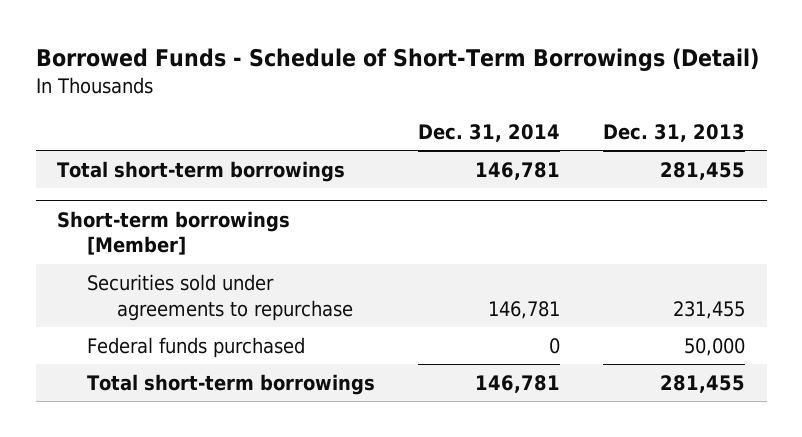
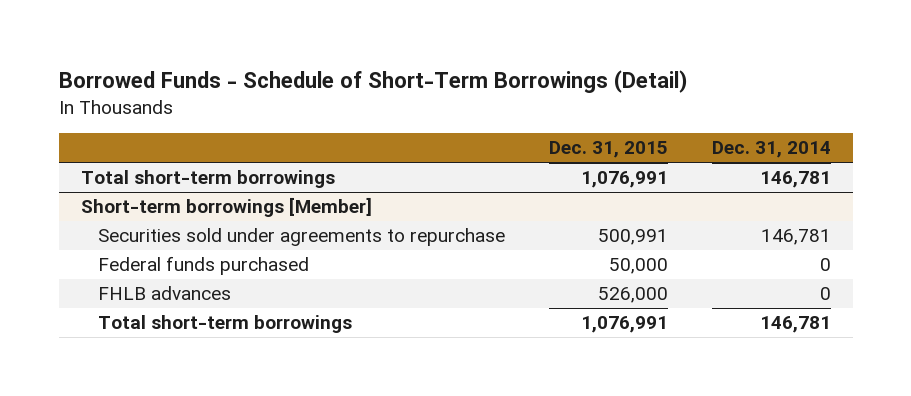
[603,123,746,142] Dec. 31, 2013 -> none
none -> [548,141,668,159] Dec. 31, 2015
none -> [98,286,232,301] FHLB advances

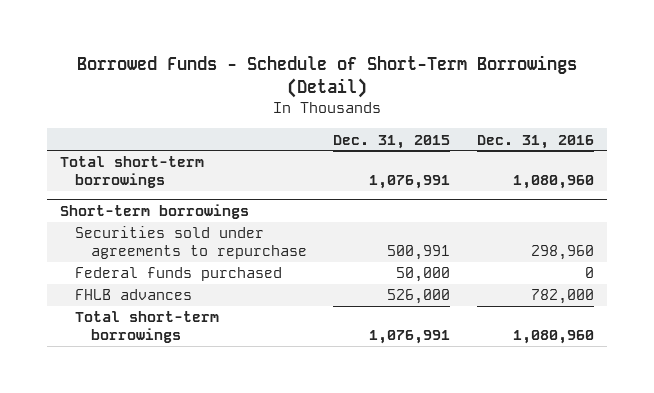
[711,141,831,159] Dec. 31, 2014 -> none
none -> [476,134,594,149] Dec. 31, 2016
[80,197,372,218] Short-term borrowings [Member] -> [60,204,250,220] Short-term borrowings

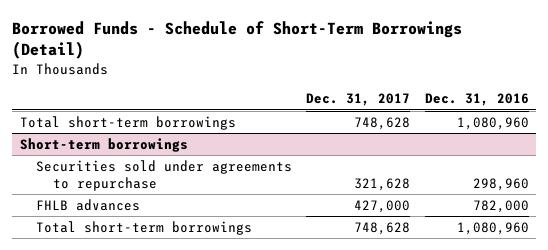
[333,134,451,149] Dec. 31, 2015 -> none
none -> [306,93,411,107] Dec. 31, 2017
[75,267,283,282] Federal funds purchased -> none

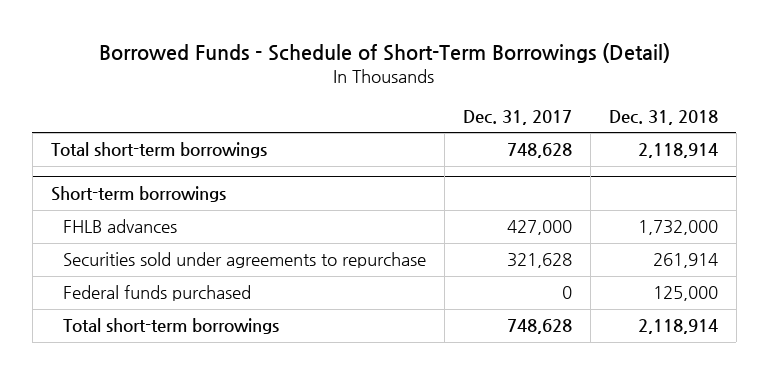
[424,93,529,107] Dec. 31, 2016 -> none
none -> [608,109,718,125] Dec. 31, 2018
[36,160,293,191] Securities sold under agreements to repurchase -> [63,252,427,269] Securities sold under agreements to repurchase
none -> [63,285,252,302] Federal funds purchased

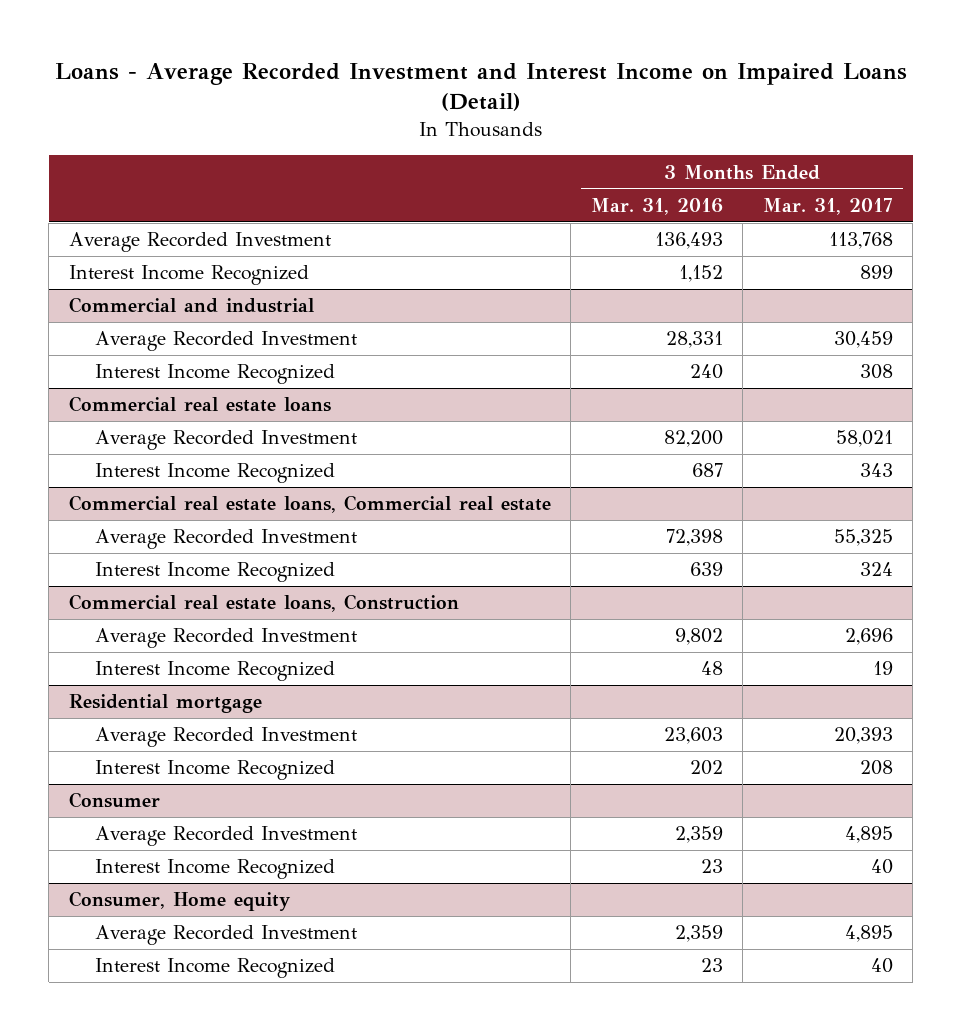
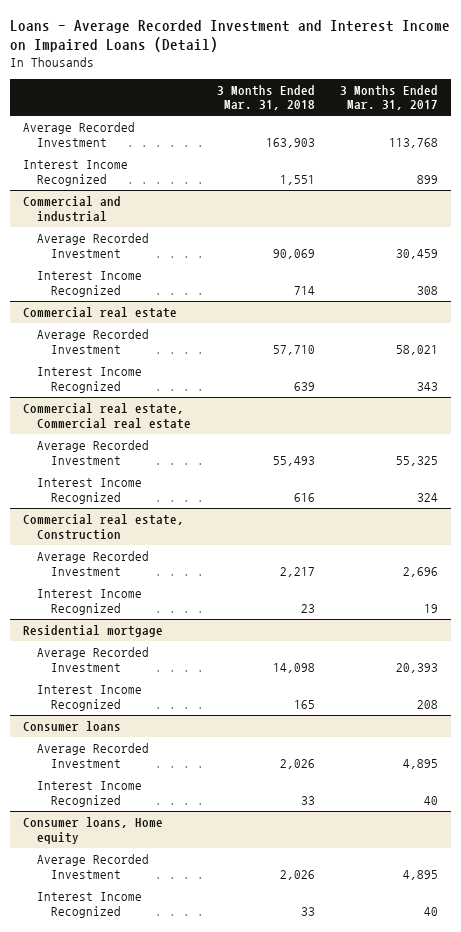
[590,197,723,215] Mar. 31, 2016 -> none
none -> [216,84,315,111] 3 Months Ended Mar. 31, 2018
[68,396,331,413] Commercial real estate loans -> [22,306,177,318] Commercial real estate
[68,495,551,514] Commercial real estate loans, Commercial real estate -> [22,402,192,429] Commercial real estate, Commercial real estate
[68,594,459,613] Commercial real estate loans, Construction -> [22,513,184,540] Commercial real estate, Construction
[68,792,160,809] Consumer -> [22,720,121,731] Consumer loans
[68,891,291,912] Consumer, Home equity -> [22,816,163,844] Consumer loans, Home equity

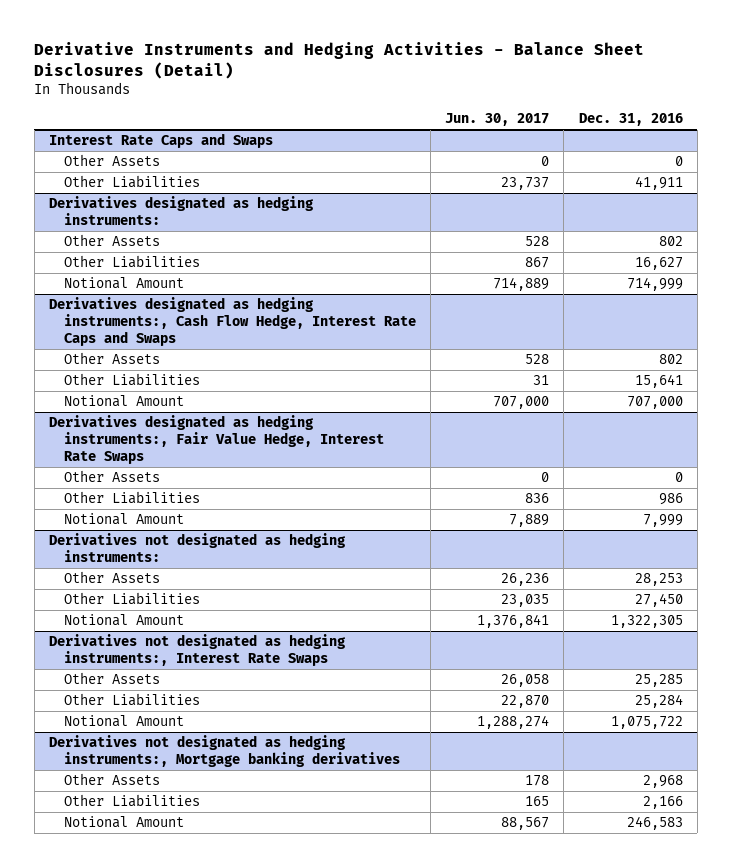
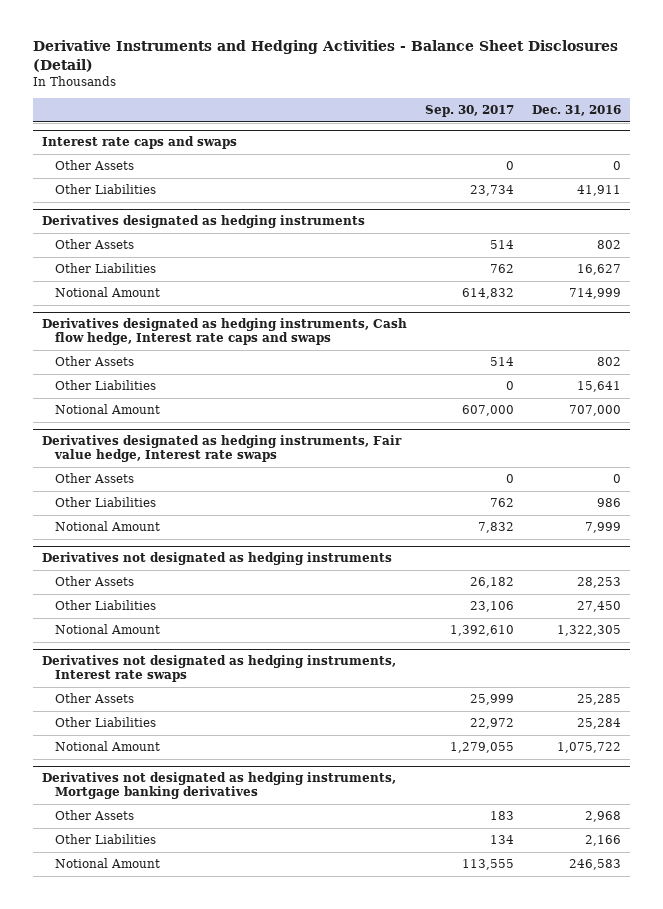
[445,113,550,127] Jun. 30, 2017 -> none
none -> [424,105,514,118] Sep. 30, 2017
[49,133,274,149] Interest Rate Caps and Swaps -> [41,136,237,150] Interest rate caps and swaps
[49,196,315,226] Derivatives designated as hedging instruments: -> [41,215,365,229] Derivatives designated as hedging instruments
[49,297,417,347] Derivatives designated as hedging instruments:, Cash Flow Hedge, Interest Rate Caps and Swaps -> [41,318,407,346] Derivatives designated as hedging instruments, Cash flow hedge, Interest rate caps and swaps
[49,415,385,465] Derivatives designated as hedging instruments:, Fair Value Hedge, Interest Rate Swaps -> [41,435,402,463] Derivatives designated as hedging instruments, Fair value hedge, Interest rate swaps
[49,533,347,563] Derivatives not designated as hedging instruments: -> [41,552,392,566] Derivatives not designated as hedging instruments
[49,634,347,667] Derivatives not designated as hedging instruments:, Interest Rate Swaps -> [41,655,396,683] Derivatives not designated as hedging instruments, Interest rate swaps
[49,735,401,768] Derivatives not designated as hedging instruments:, Mortgage banking derivatives -> [41,772,396,800] Derivatives not designated as hedging instruments, Mortgage banking derivatives

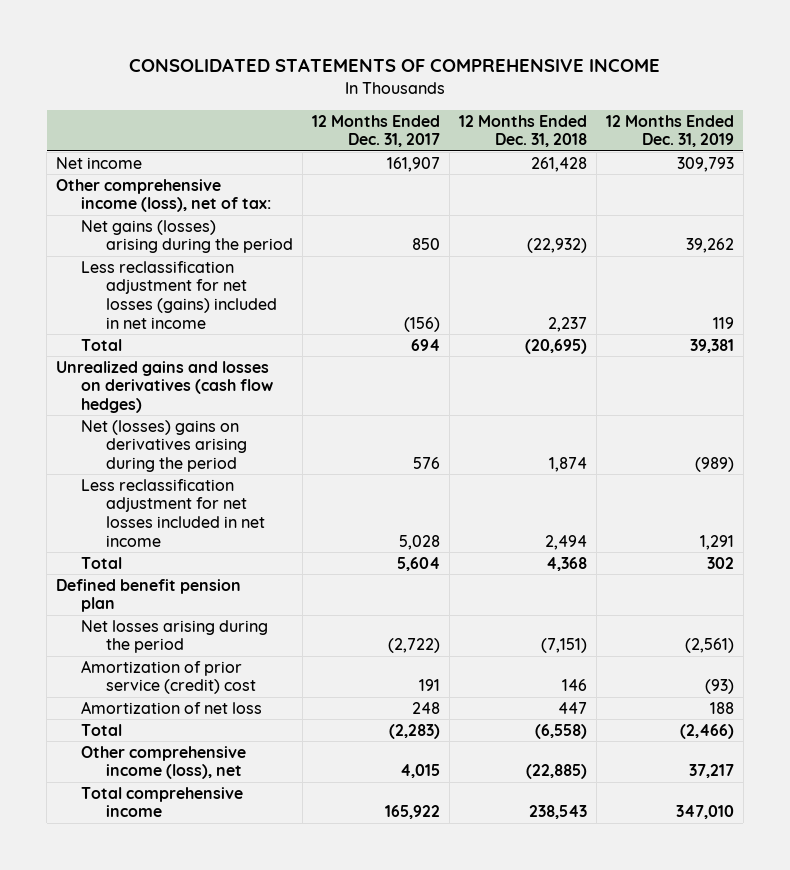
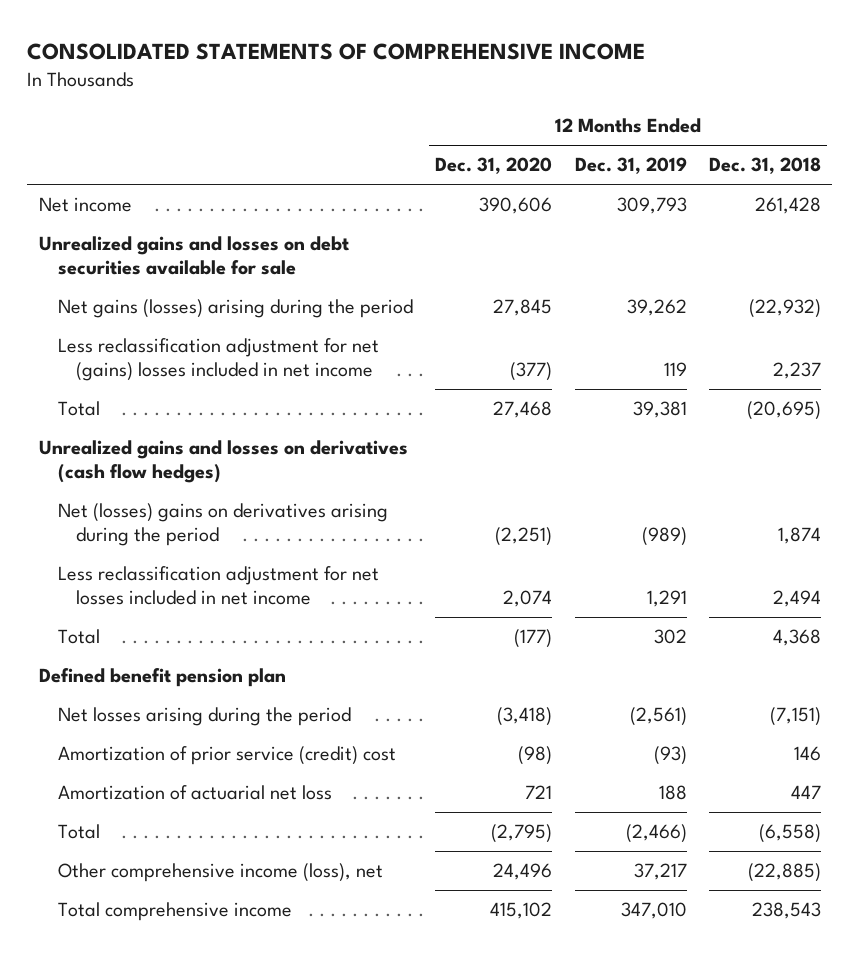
[312,114,441,148] 12 Months Ended Dec. 31, 2017 -> none
none -> [435,157,553,175] Dec. 31, 2020
[56,178,272,213] Other comprehensive income (loss), net of tax: -> [38,236,349,276] Unrealized gains and losses on debt securities available for sale
[81,260,278,329] Less reclassification adjustment for net losses (gains) included in net income -> [57,338,379,382] Less reclassification adjustment for net (gains) losses included in net income
[81,700,263,714] Amortization of net loss -> [57,785,332,801] Amortization of actuarial net loss

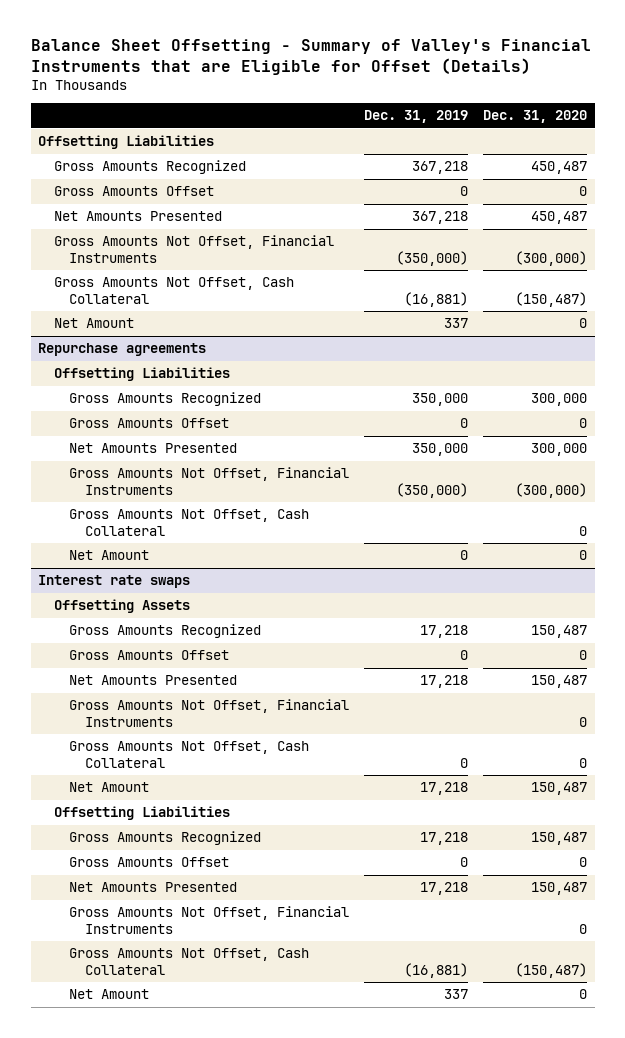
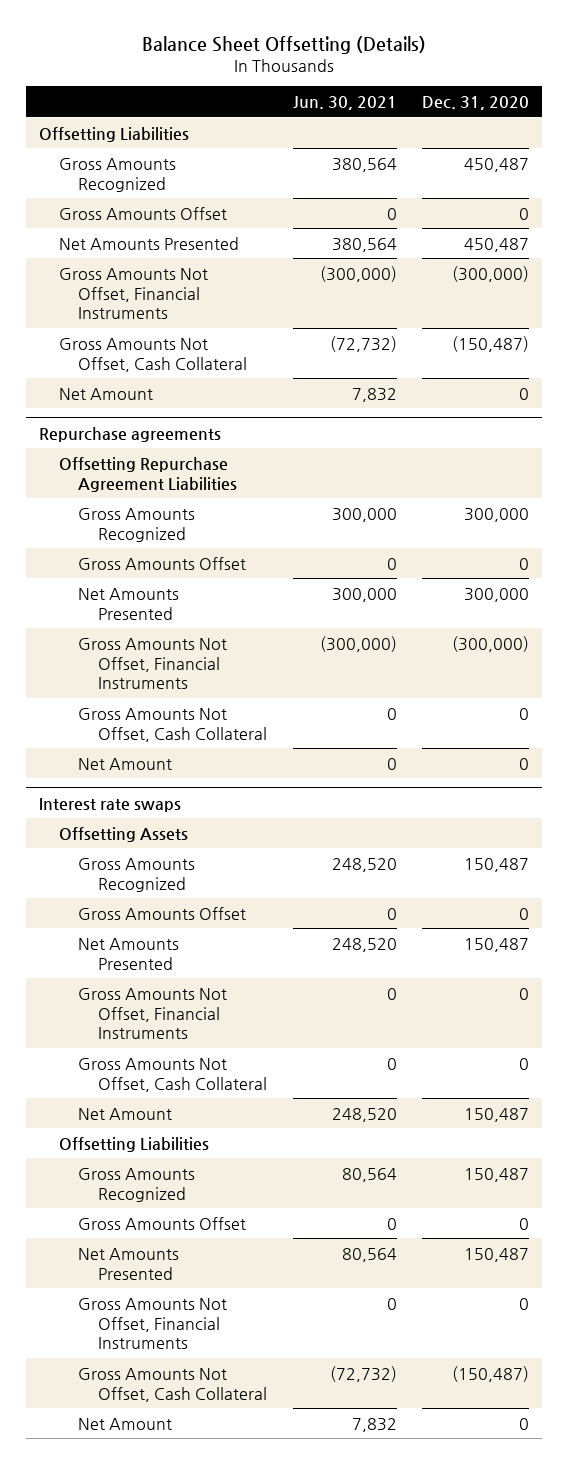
[30,39,591,75] Balance Sheet Offsetting - Summary of Valley's Financial Instruments that are Eligible for Offset (Details) -> [142,36,427,55] Balance Sheet Offsetting (Details)
[364,110,469,124] Dec. 31, 2019 -> none
none -> [292,96,397,111] Jun. 30, 2021
[53,367,230,382] Offsetting Liabilities -> [58,456,238,492] Offsetting Repurchase Agreement Liabilities

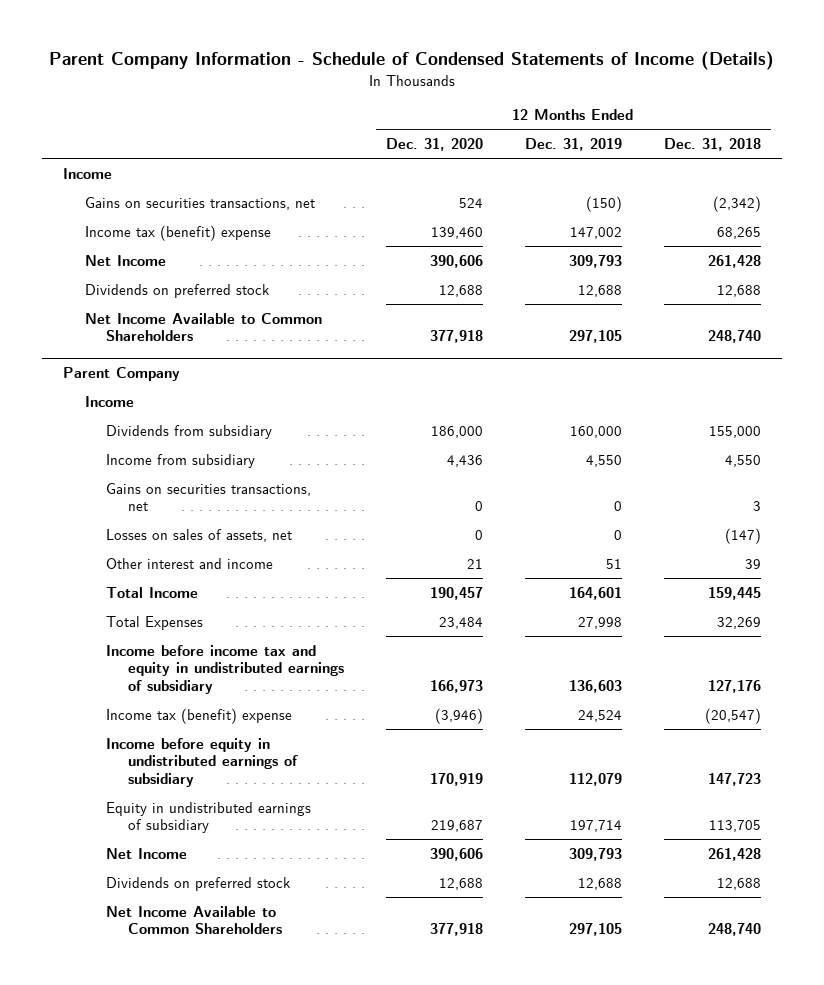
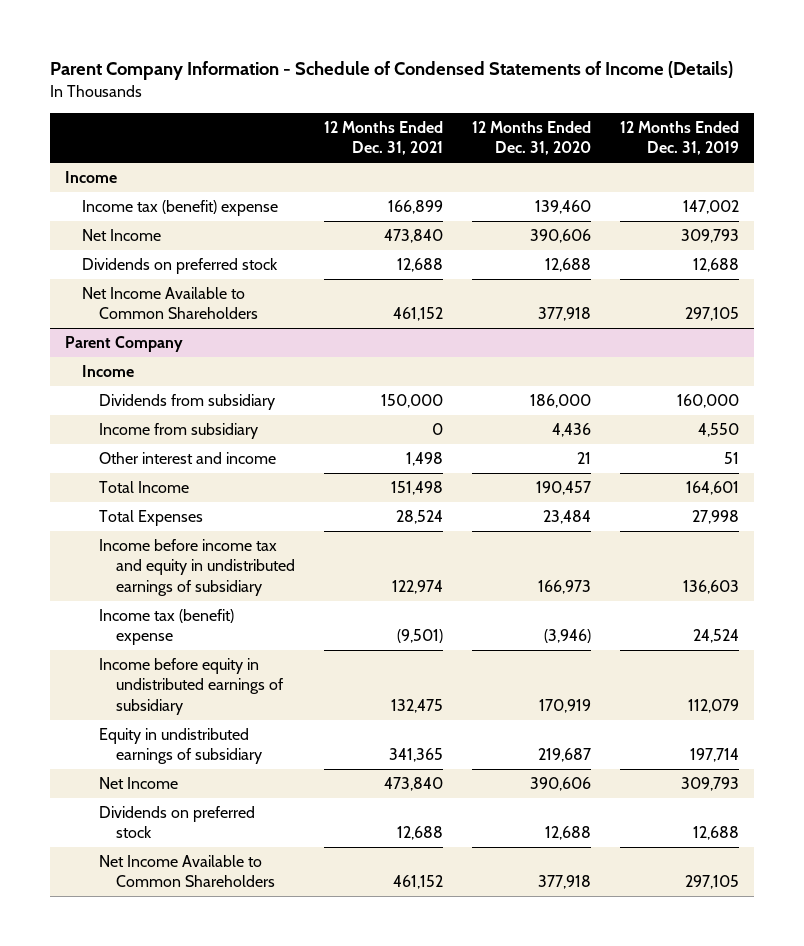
[663,138,761,152] Dec. 31, 2018 -> none
none -> [323,121,443,156] 12 Months Ended Dec. 31, 2021
[84,196,315,210] Gains on securities transactions, net -> none
[106,482,312,512] Gains on securities transactions, net -> none
[106,528,293,542] Losses on sales of assets, net -> none

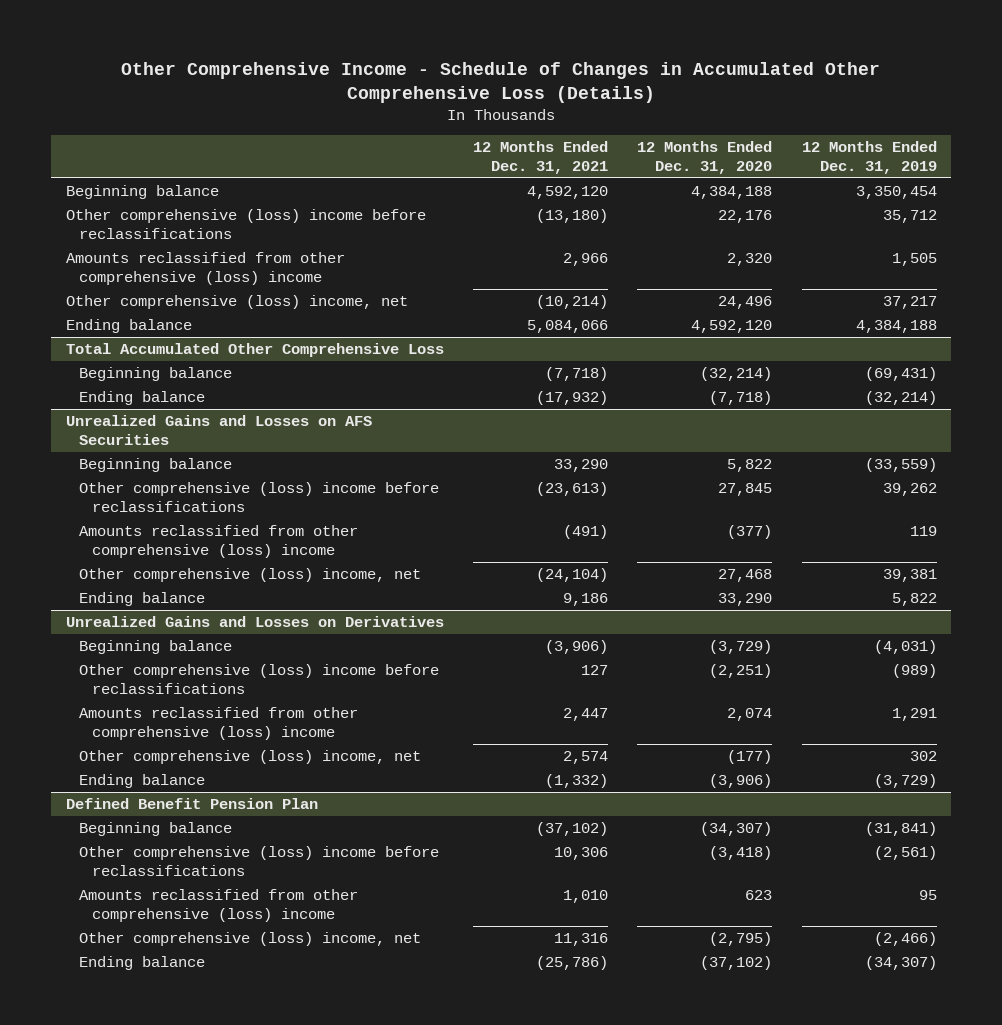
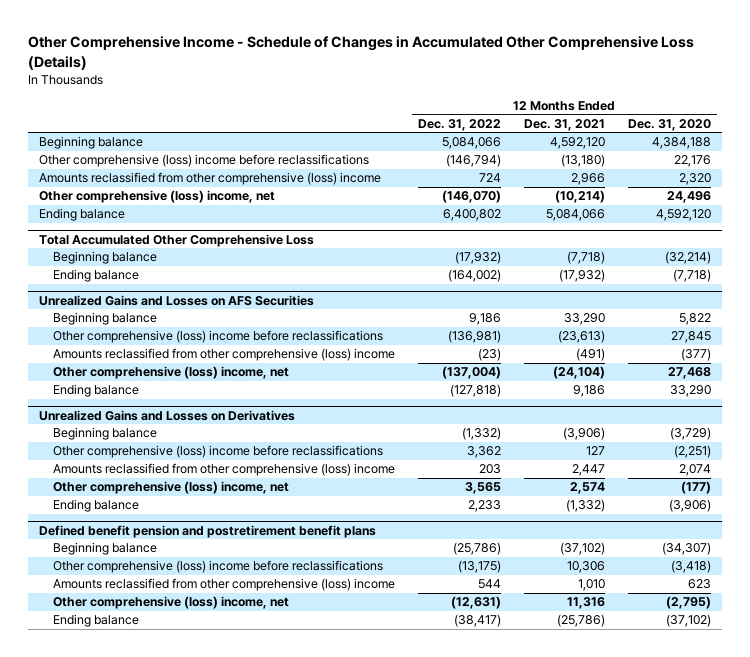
[801,141,937,175] 12 Months Ended Dec. 31, 2019 -> none
none -> [418,118,502,131] Dec. 31, 2022
[65,798,318,810] Defined Benefit Pension Plan -> [39,524,377,538] Defined benefit pension and postretirement benefit plans

